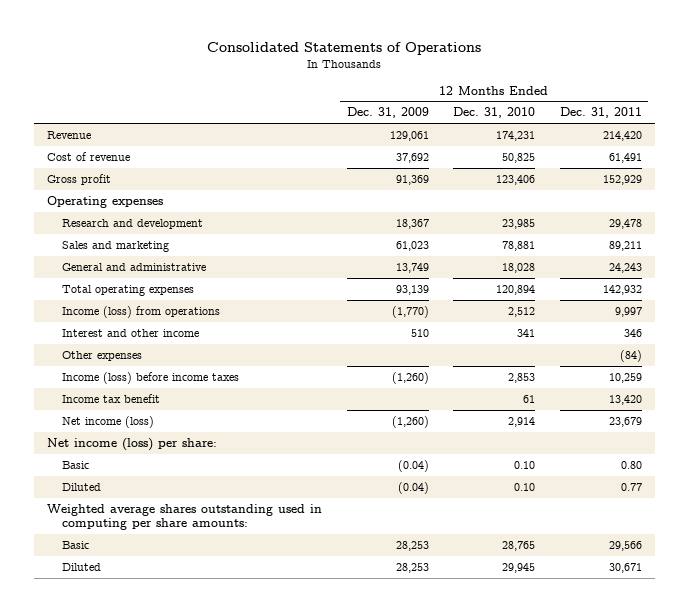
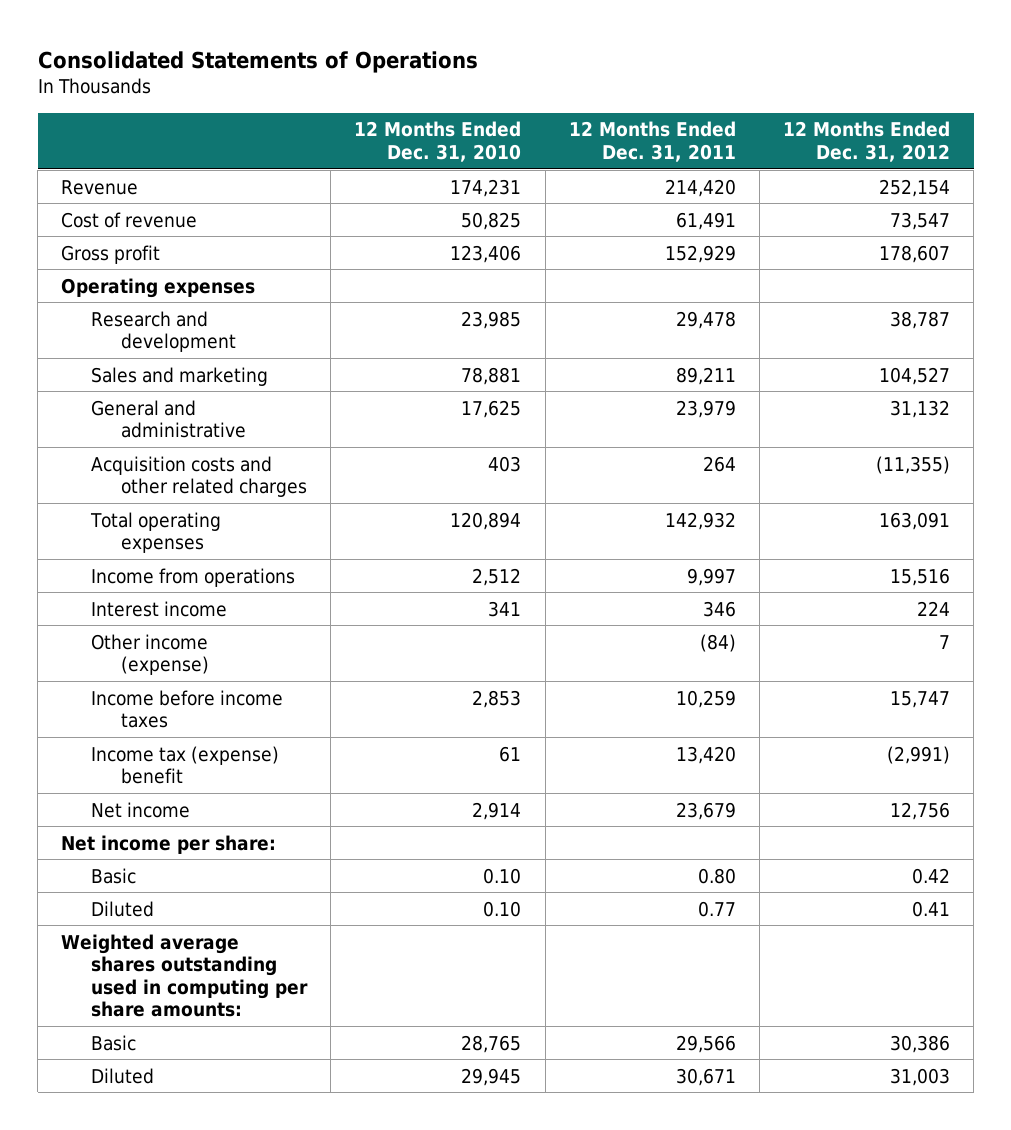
[346,107,429,119] Dec. 31, 2009 -> none
none -> [783,121,951,162] 12 Months Ended Dec. 31, 2012
[502,262,536,273] 18,028 -> [461,399,522,418] 17,625
[609,262,643,273] 24,243 -> [675,399,736,418] 23,979
none -> [91,455,307,498] Acquisition costs and other related charges
[61,350,142,361] Other expenses -> none
[61,305,220,318] Income (loss) from operations -> [91,567,296,587] Income from operations
[61,328,199,337] Interest and other income -> [91,600,228,617] Interest income
none -> [91,633,209,676] Other income (expense)
[61,371,239,384] Income (loss) before income taxes -> [91,689,284,729] Income before income taxes
[61,393,160,403] Income tax benefit -> [91,745,280,785] Income tax (expense) benefit
[61,415,154,428] Net income (loss) -> [91,801,191,818] Net income
[46,437,217,451] Net income (loss) per share: -> [61,834,277,854] Net income per share:

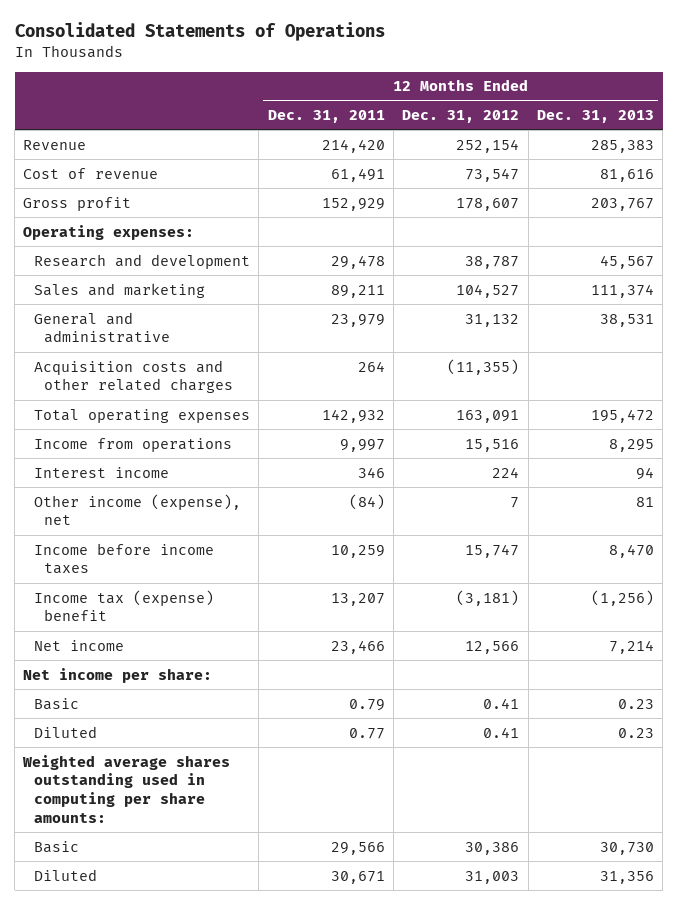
[354,121,522,162] 12 Months Ended Dec. 31, 2010 -> none
none -> [537,110,655,124] Dec. 31, 2013
[61,277,256,298] Operating expenses -> [23,224,195,240] Operating expenses:
[91,633,209,676] Other income (expense) -> [33,493,241,526] Other income (expense), net
[675,745,736,764] 13,420 -> [330,592,385,606] 13,207
[887,745,951,764] (2,991) -> [456,589,520,606] (3,181)
[675,801,736,820] 23,679 -> [330,639,385,654] 23,466
[890,801,951,820] 12,756 -> [465,640,520,654] 12,566
[697,867,736,884] 0.80 -> [348,698,385,711] 0.79
[912,867,951,884] 0.42 -> [483,697,520,709] 0.41

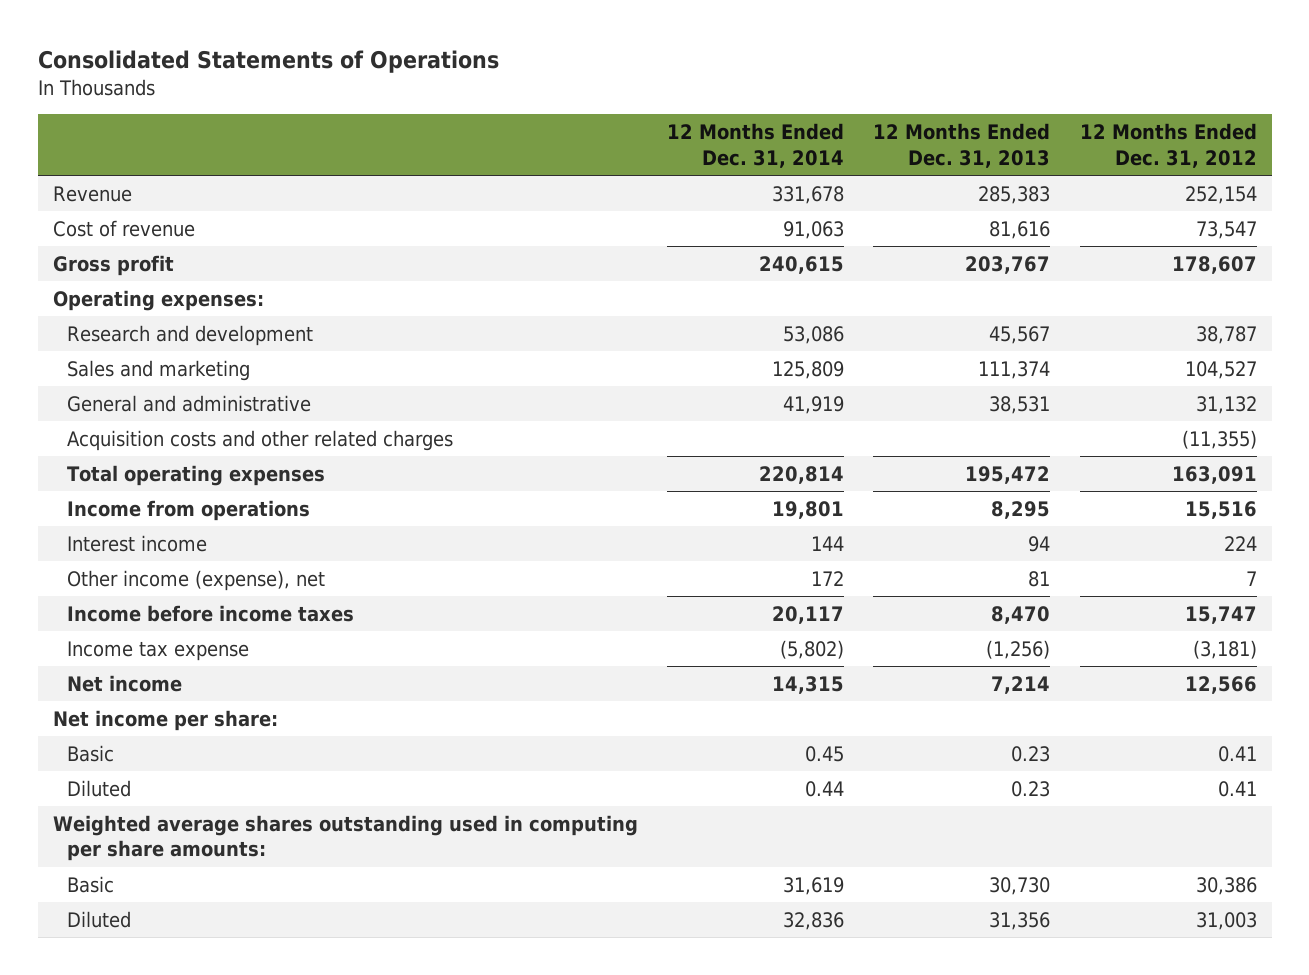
[267,110,385,124] Dec. 31, 2011 -> none
none -> [666,123,844,168] 12 Months Ended Dec. 31, 2014
[33,589,214,622] Income tax (expense) benefit -> [66,640,249,661] Income tax expense

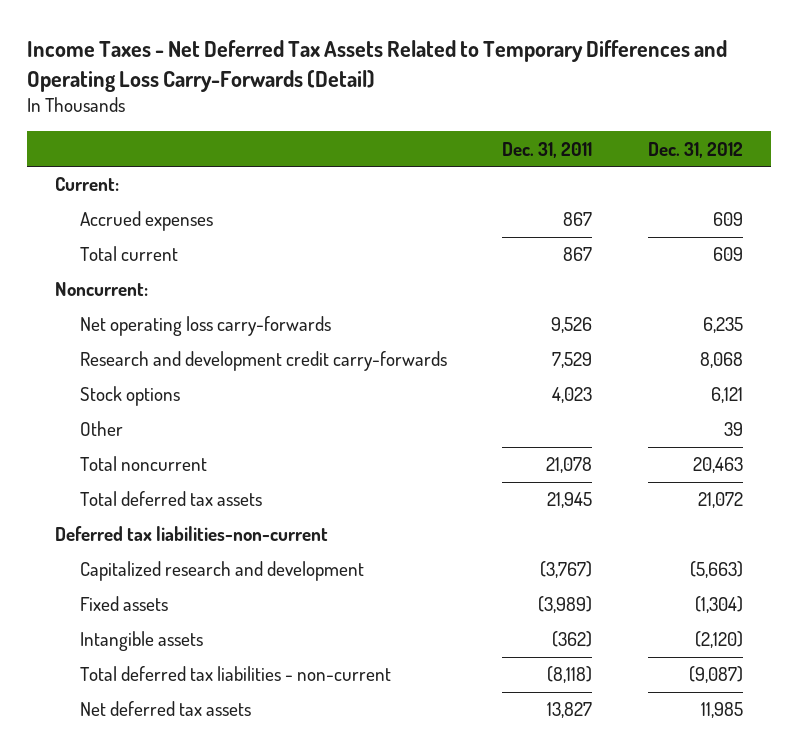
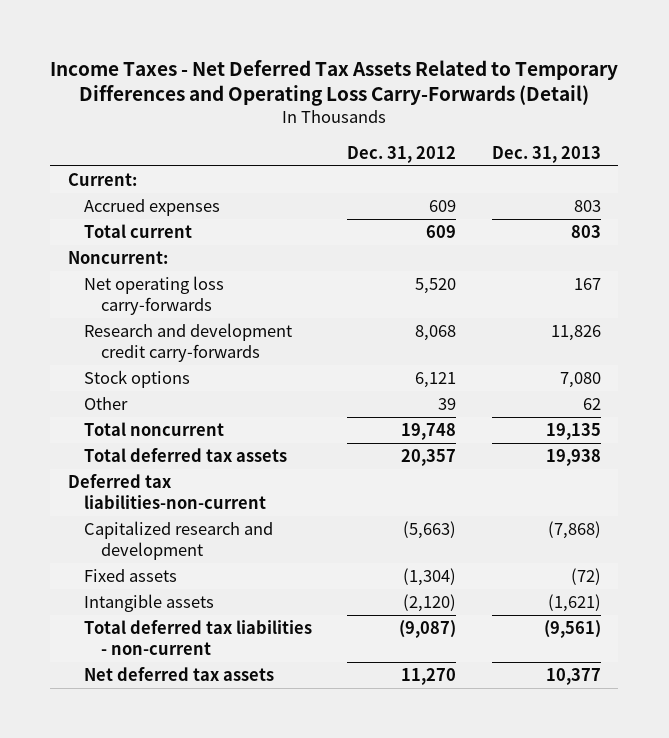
[502,141,593,158] Dec. 31, 2011 -> none
none -> [491,145,601,163] Dec. 31, 2013
[703,317,744,334] 6,235 -> [415,278,457,295] 5,520
[693,457,744,474] 20,463 -> [401,423,457,441] 19,748
[698,492,744,509] 21,072 -> [401,449,457,467] 20,357
[701,702,744,719] 11,985 -> [401,668,457,686] 11,270

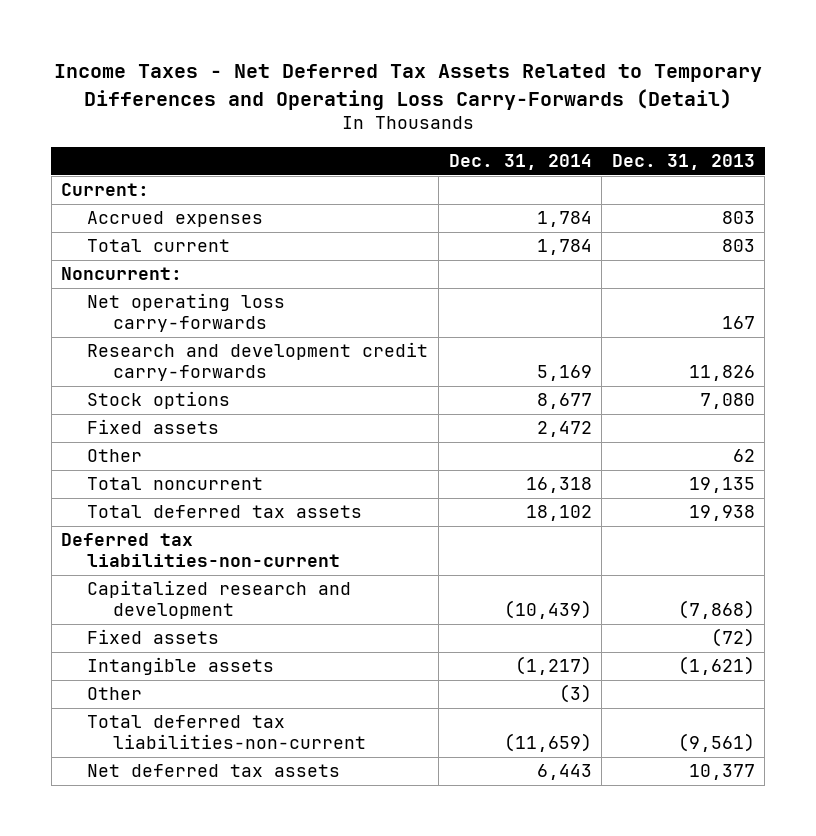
[347,145,457,163] Dec. 31, 2012 -> none
none -> [448,153,592,170] Dec. 31, 2014
none -> [87,419,220,435] Fixed assets
none -> [87,687,143,701] Other
[84,620,313,656] Total deferred tax liabilities - non-current -> [87,715,367,749] Total deferred tax liabilities-non-current

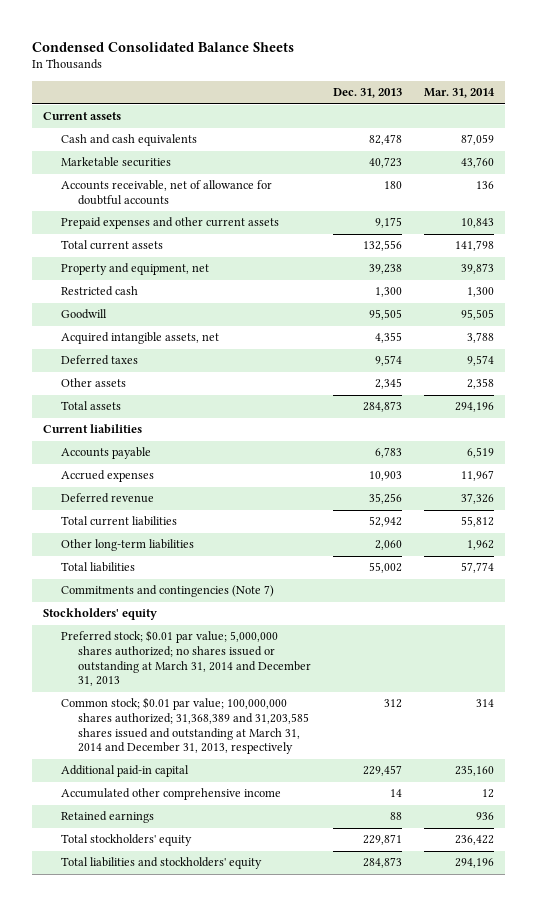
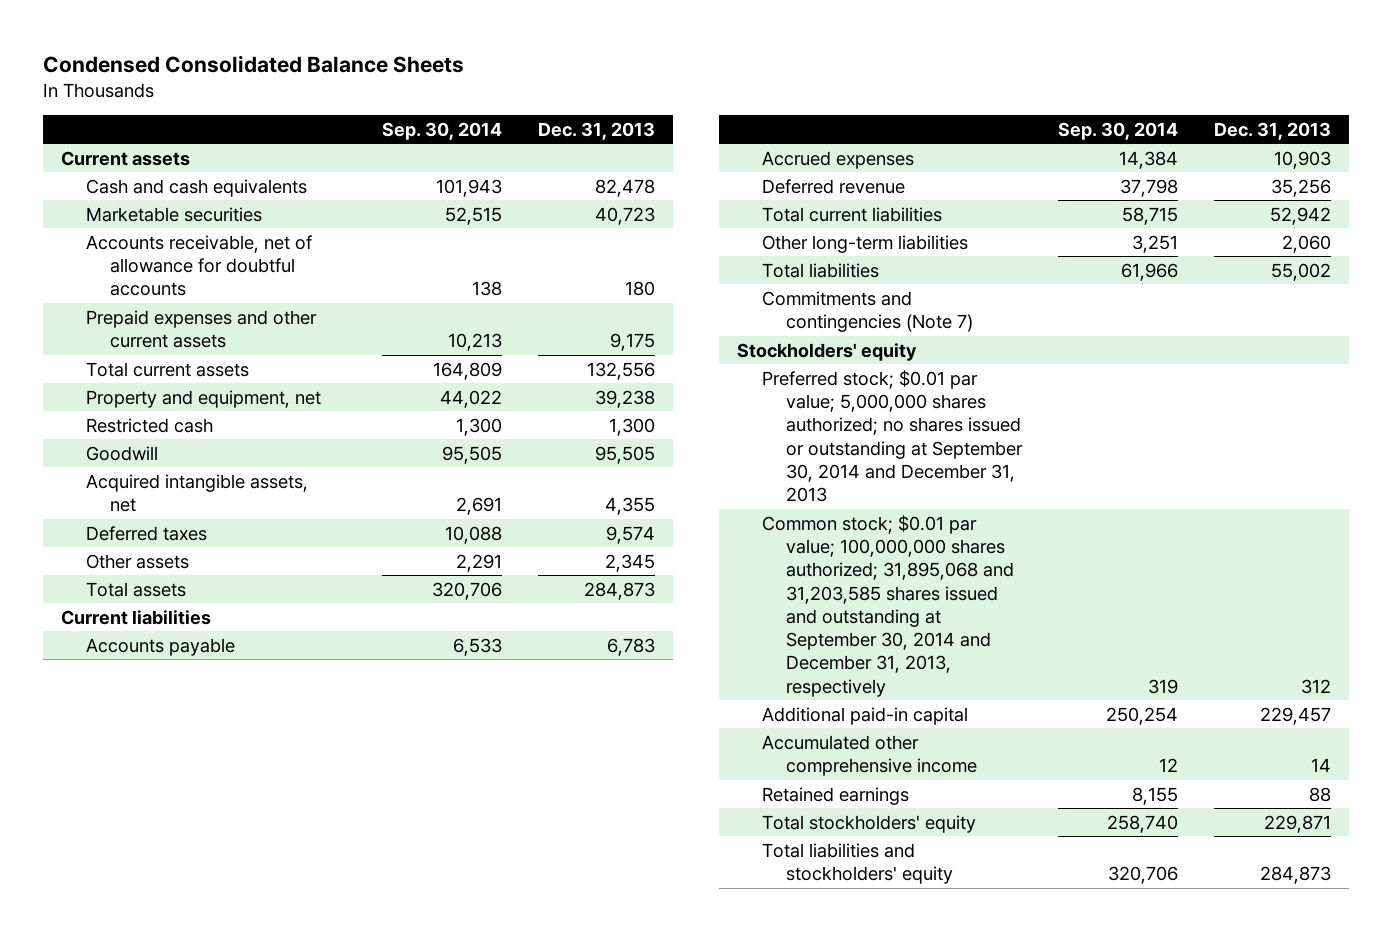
[424,88,496,99] Mar. 31, 2014 -> none
none -> [382,121,503,140] Sep. 30, 2014
[60,630,312,687] Preferred stock; $0.01 par value; 5,000,000 shares authorized; no shares issued or outstanding at March 31, 2014 and December 31, 2013 -> [761,369,1024,503] Preferred stock; $0.01 par value; 5,000,000 shares authorized; no shares issued or outstanding at September 30, 2014 and December 31, 2013
[60,697,310,755] Common stock; $0.01 par value; 100,000,000 shares authorized; 31,368,389 and 31,203,585 shares issued and outstanding at March 31, 2014 and December 31, 2013, respectively -> [761,514,1015,697] Common stock; $0.01 par value; 100,000,000 shares authorized; 31,895,068 and 31,203,585 shares issued and outstanding at September 30, 2014 and December 31, 2013, respectively

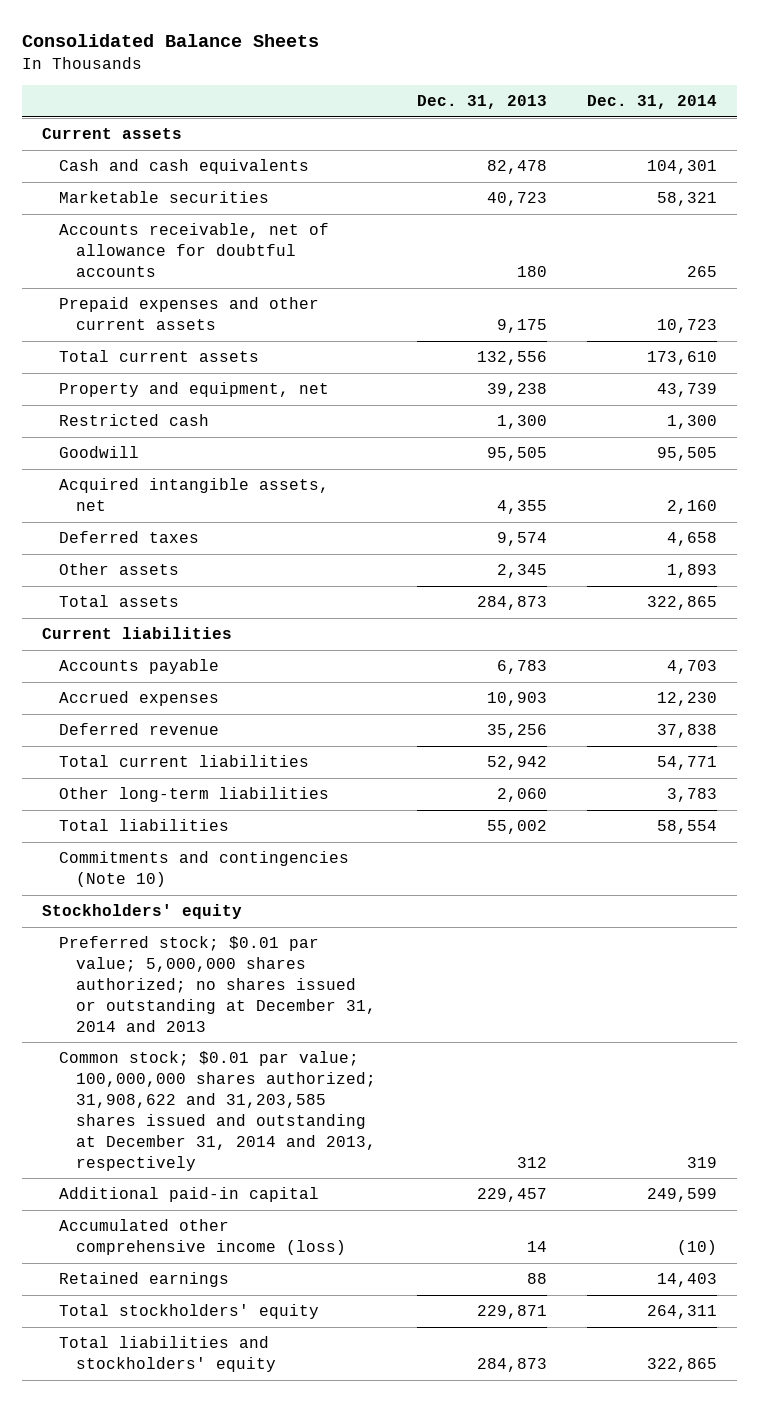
[42,54,464,73] Condensed Consolidated Balance Sheets -> [21,34,319,48] Consolidated Balance Sheets
[382,121,503,140] Sep. 30, 2014 -> none
none -> [587,95,718,110] Dec. 31, 2014
[761,290,974,332] Commitments and contingencies (Note 7) -> [59,851,350,888] Commitments and contingencies (Note 10)
[761,369,1024,503] Preferred stock; $0.01 par value; 5,000,000 shares authorized; no shares issued or outstanding at September 30, 2014 and December 31, 2013 -> [59,936,377,1032] Preferred stock; $0.01 par value; 5,000,000 shares authorized; no shares issued or outstanding at December 31, 2014 and 2013
[761,514,1015,697] Common stock; $0.01 par value; 100,000,000 shares authorized; 31,895,068 and 31,203,585 shares issued and outstanding at September 30, 2014 and December 31, 2013, respectively -> [59,1051,377,1171] Common stock; $0.01 par value; 100,000,000 shares authorized; 31,908,622 and 31,203,585 shares issued and outstanding at December 31, 2014 and 2013, respectively
[761,734,978,776] Accumulated other comprehensive income -> [59,1219,347,1256] Accumulated other comprehensive income (loss)

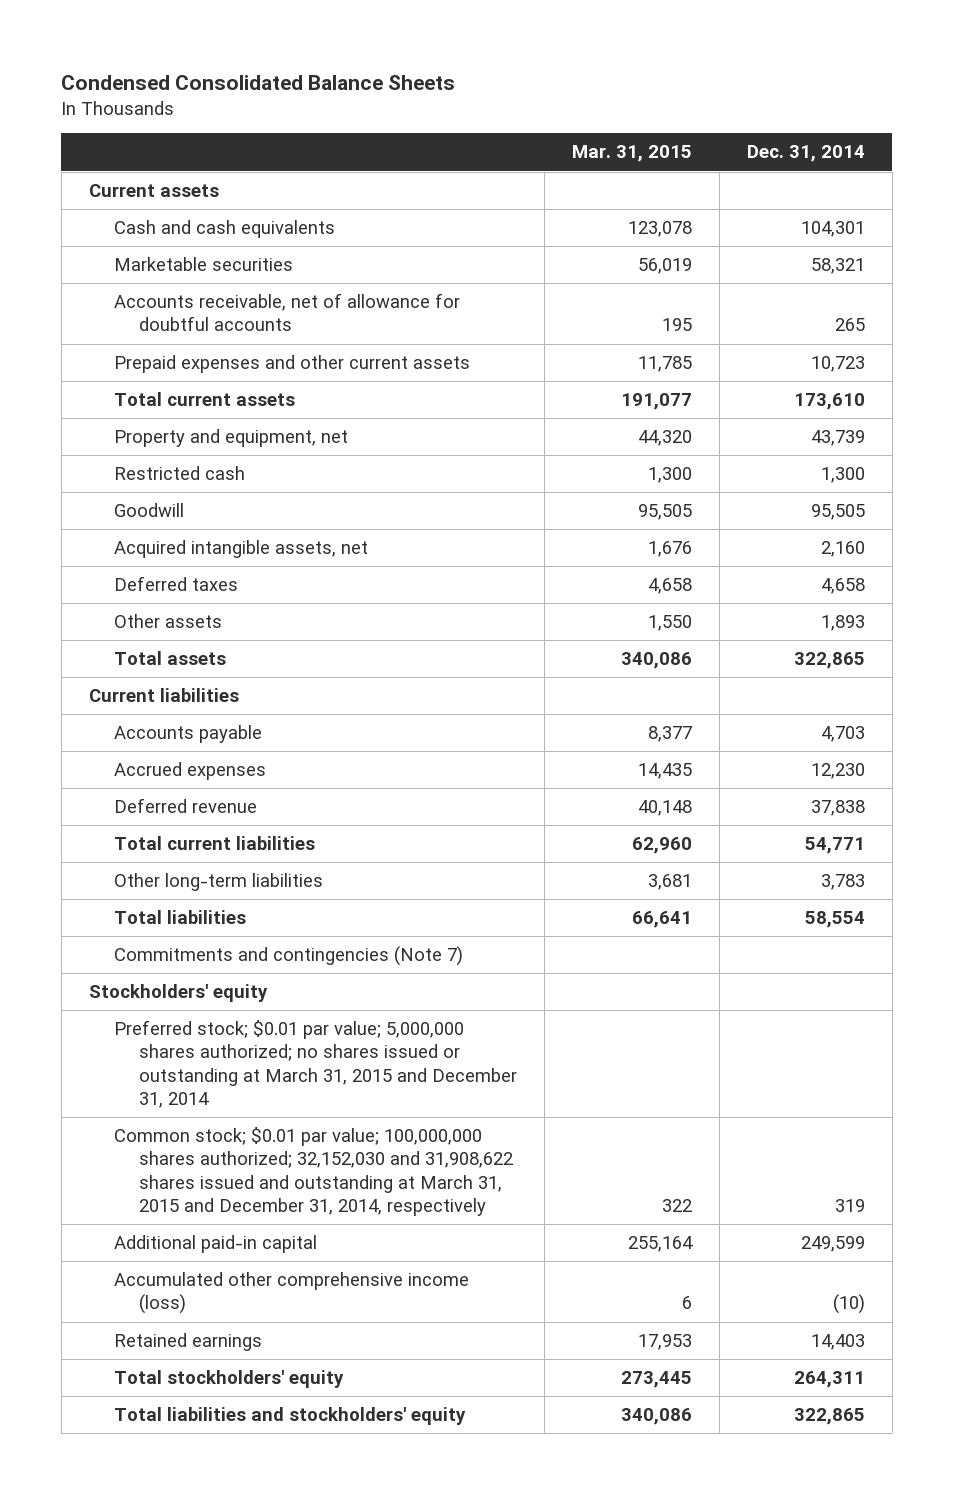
[21,34,319,48] Consolidated Balance Sheets -> [61,74,456,90] Condensed Consolidated Balance Sheets
[416,95,547,110] Dec. 31, 2013 -> none
none -> [572,145,693,163] Mar. 31, 2015
[59,851,350,888] Commitments and contingencies (Note 10) -> [113,946,463,967] Commitments and contingencies (Note 7)
[59,936,377,1032] Preferred stock; $0.01 par value; 5,000,000 shares authorized; no shares issued or outstanding at December 31, 2014 and 2013 -> [113,1020,518,1108] Preferred stock; $0.01 par value; 5,000,000 shares authorized; no shares issued or outstanding at March 31, 2015 and December 31, 2014
[59,1051,377,1171] Common stock; $0.01 par value; 100,000,000 shares authorized; 31,908,622 and 31,203,585 shares issued and outstanding at December 31, 2014 and 2013, respectively -> [113,1127,514,1216] Common stock; $0.01 par value; 100,000,000 shares authorized; 32,152,030 and 31,908,622 shares issued and outstanding at March 31, 2015 and December 31, 2014, respectively

